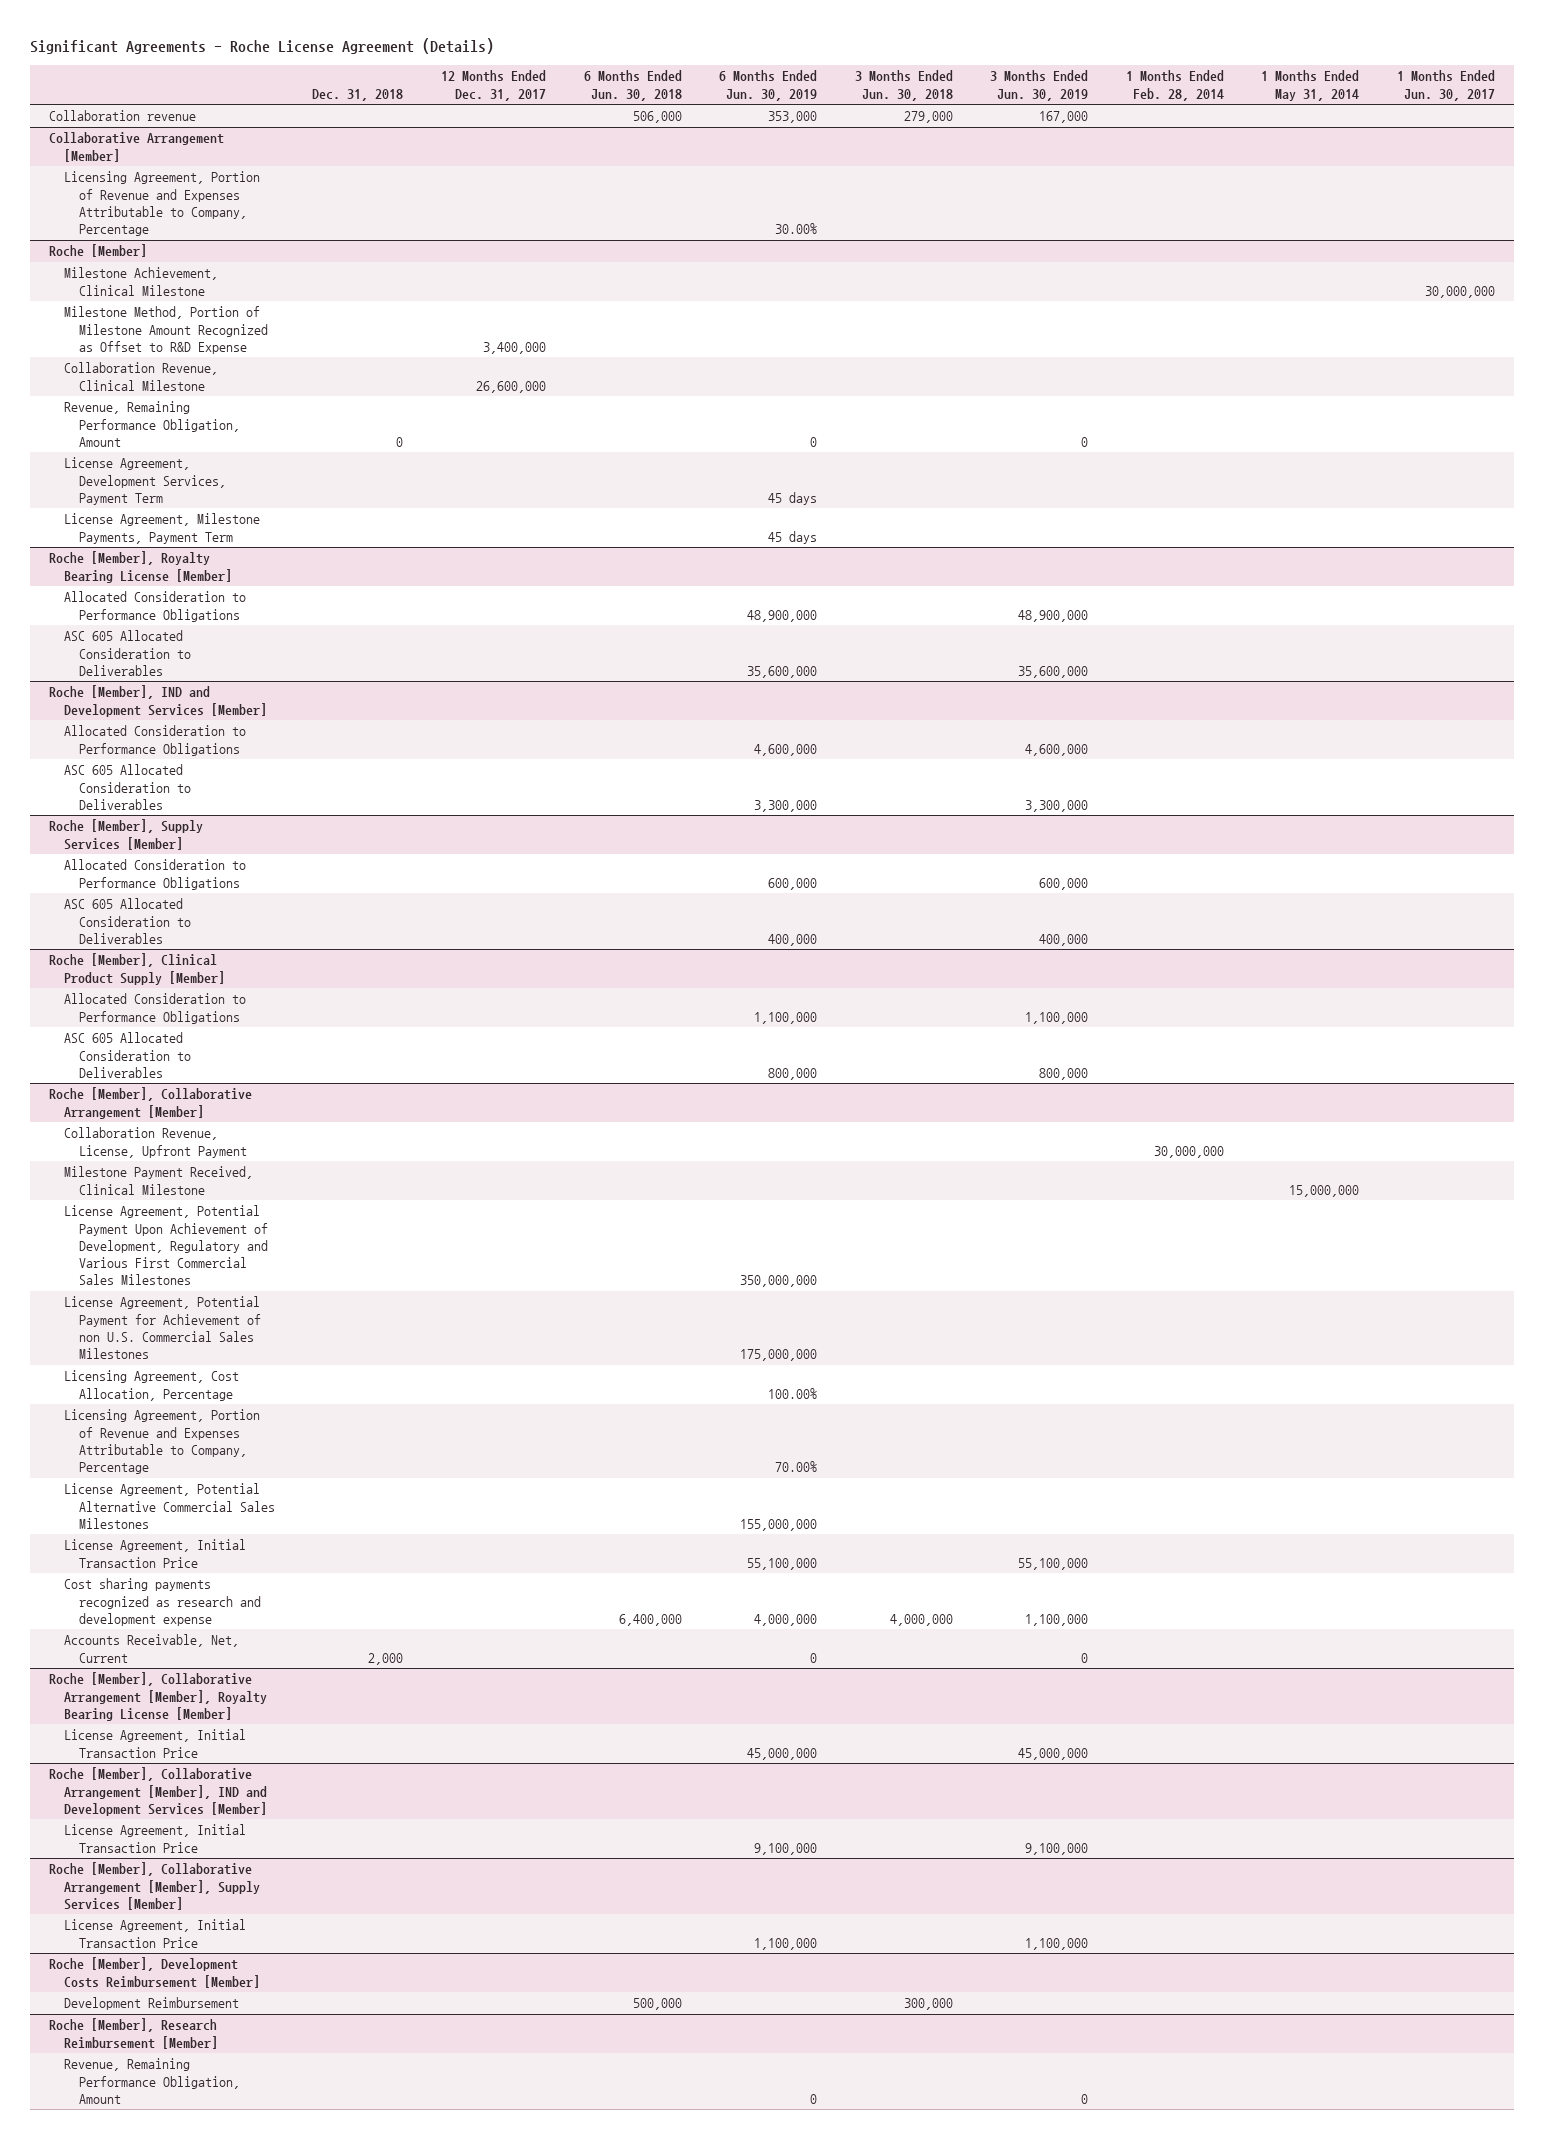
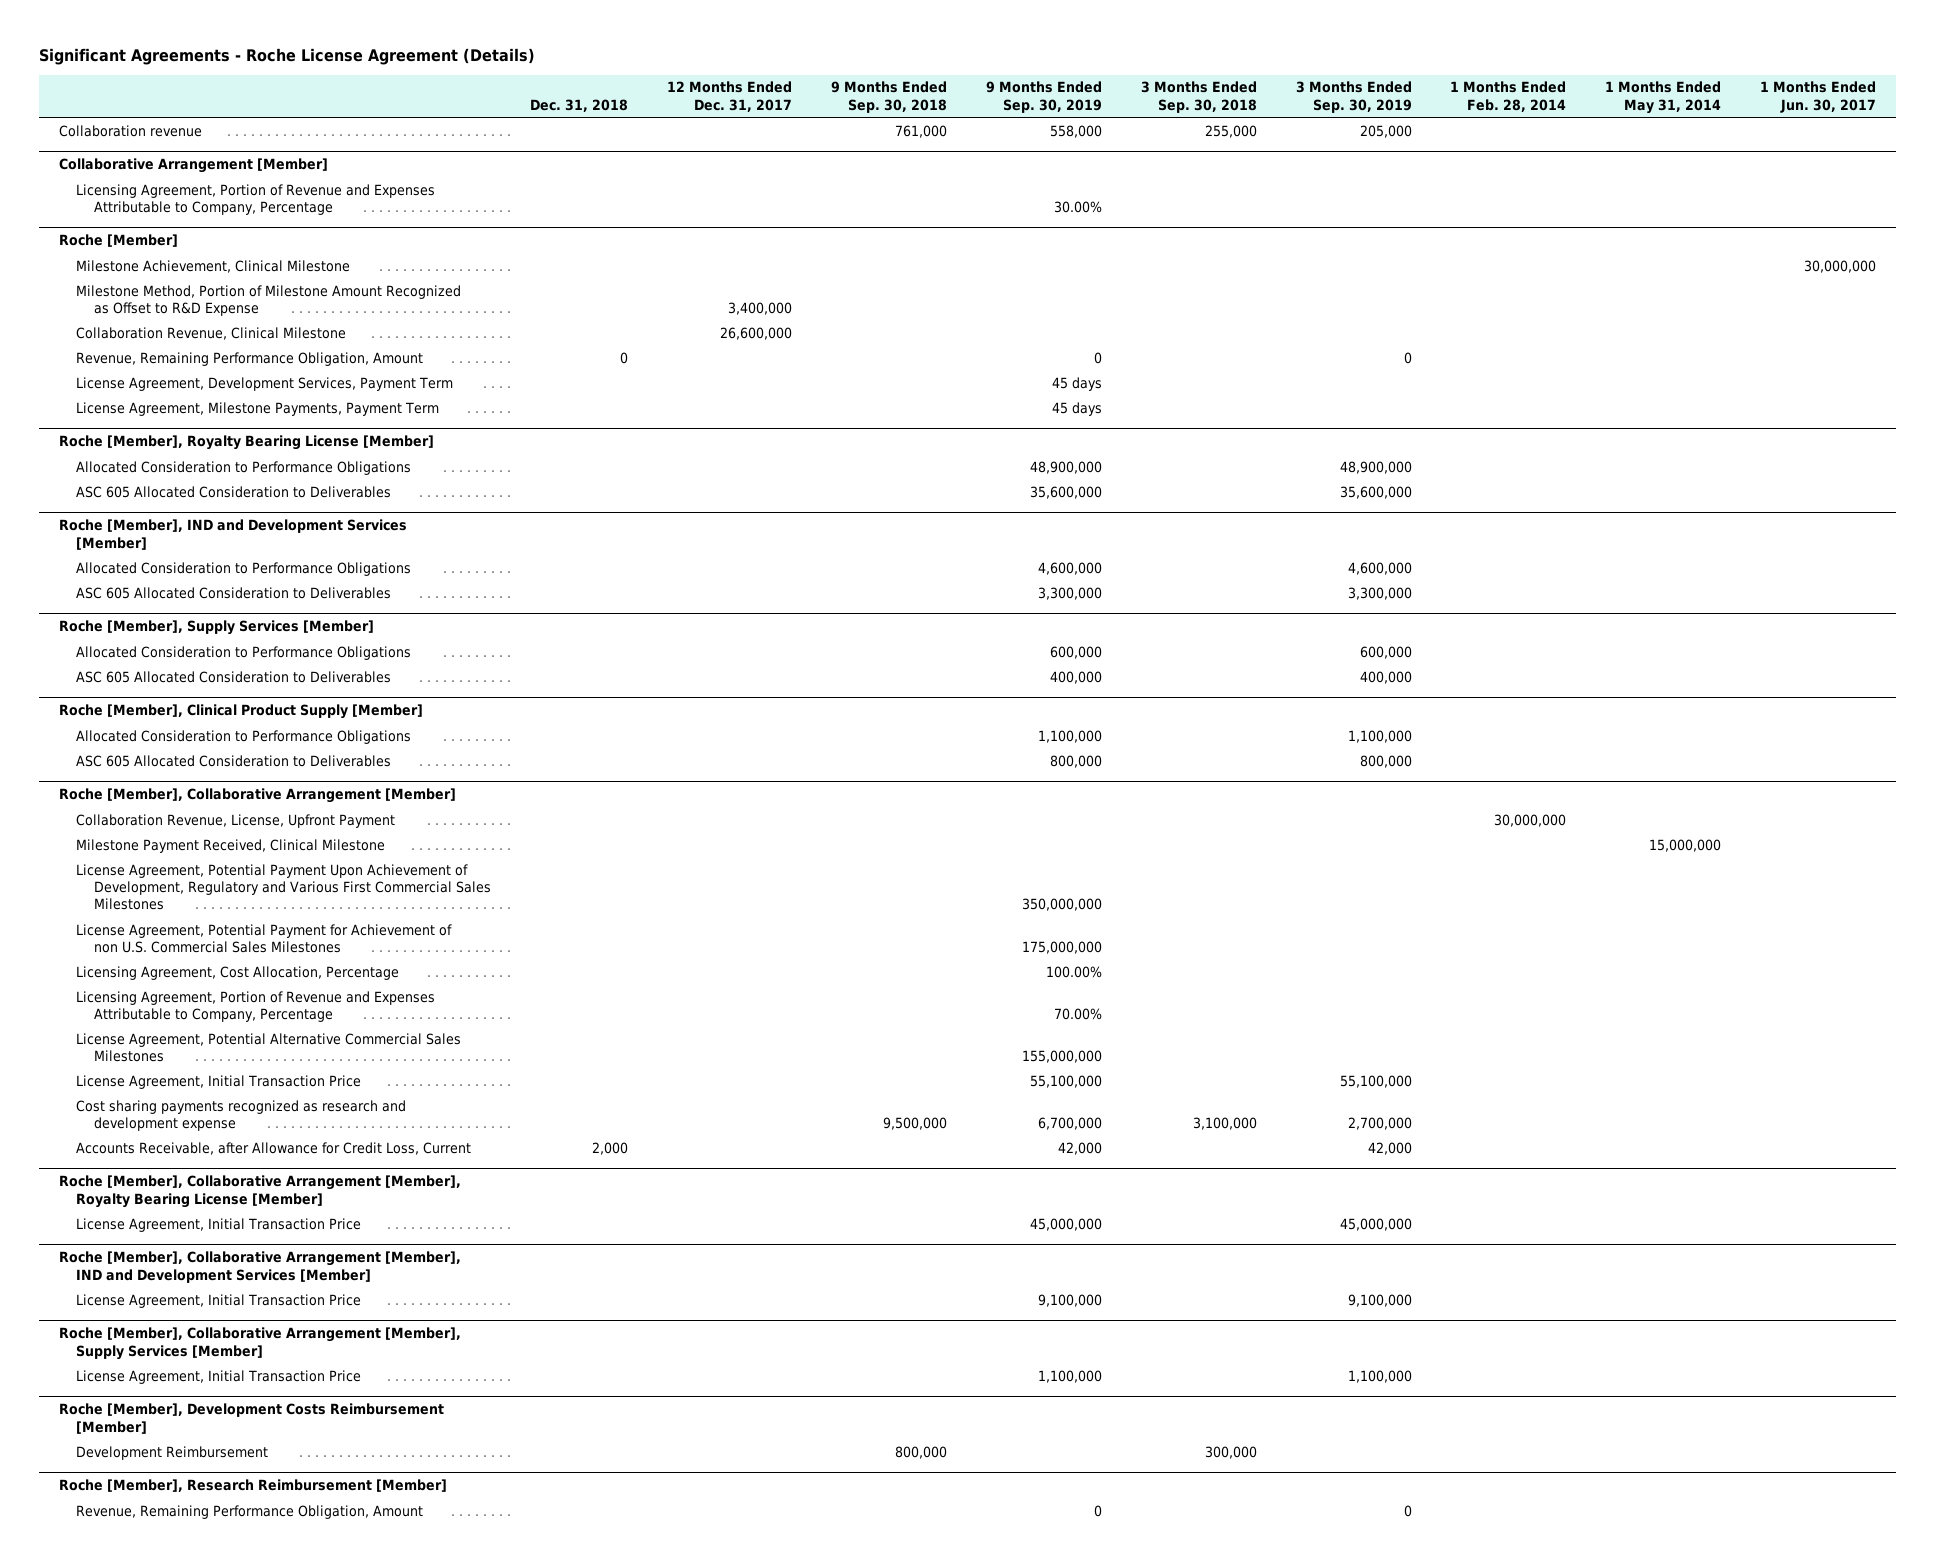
[583,70,682,101] 6 Months Ended Jun. 30, 2018 -> none
[719,70,818,101] 6 Months Ended Jun. 30, 2019 -> none
[854,70,953,101] 3 Months Ended Jun. 30, 2018 -> none
[990,70,1089,101] 3 Months Ended Jun. 30, 2019 -> none
none -> [830,81,947,113] 9 Months Ended Sep. 30, 2018
none -> [985,81,1102,113] 9 Months Ended Sep. 30, 2019
none -> [1140,81,1257,113] 3 Months Ended Sep. 30, 2018
none -> [1295,81,1412,113] 3 Months Ended Sep. 30, 2019
[63,1634,239,1663] Accounts Receivable, Net, Current -> [76,1141,472,1155] Accounts Receivable, after Allowance for Credit Loss, Current

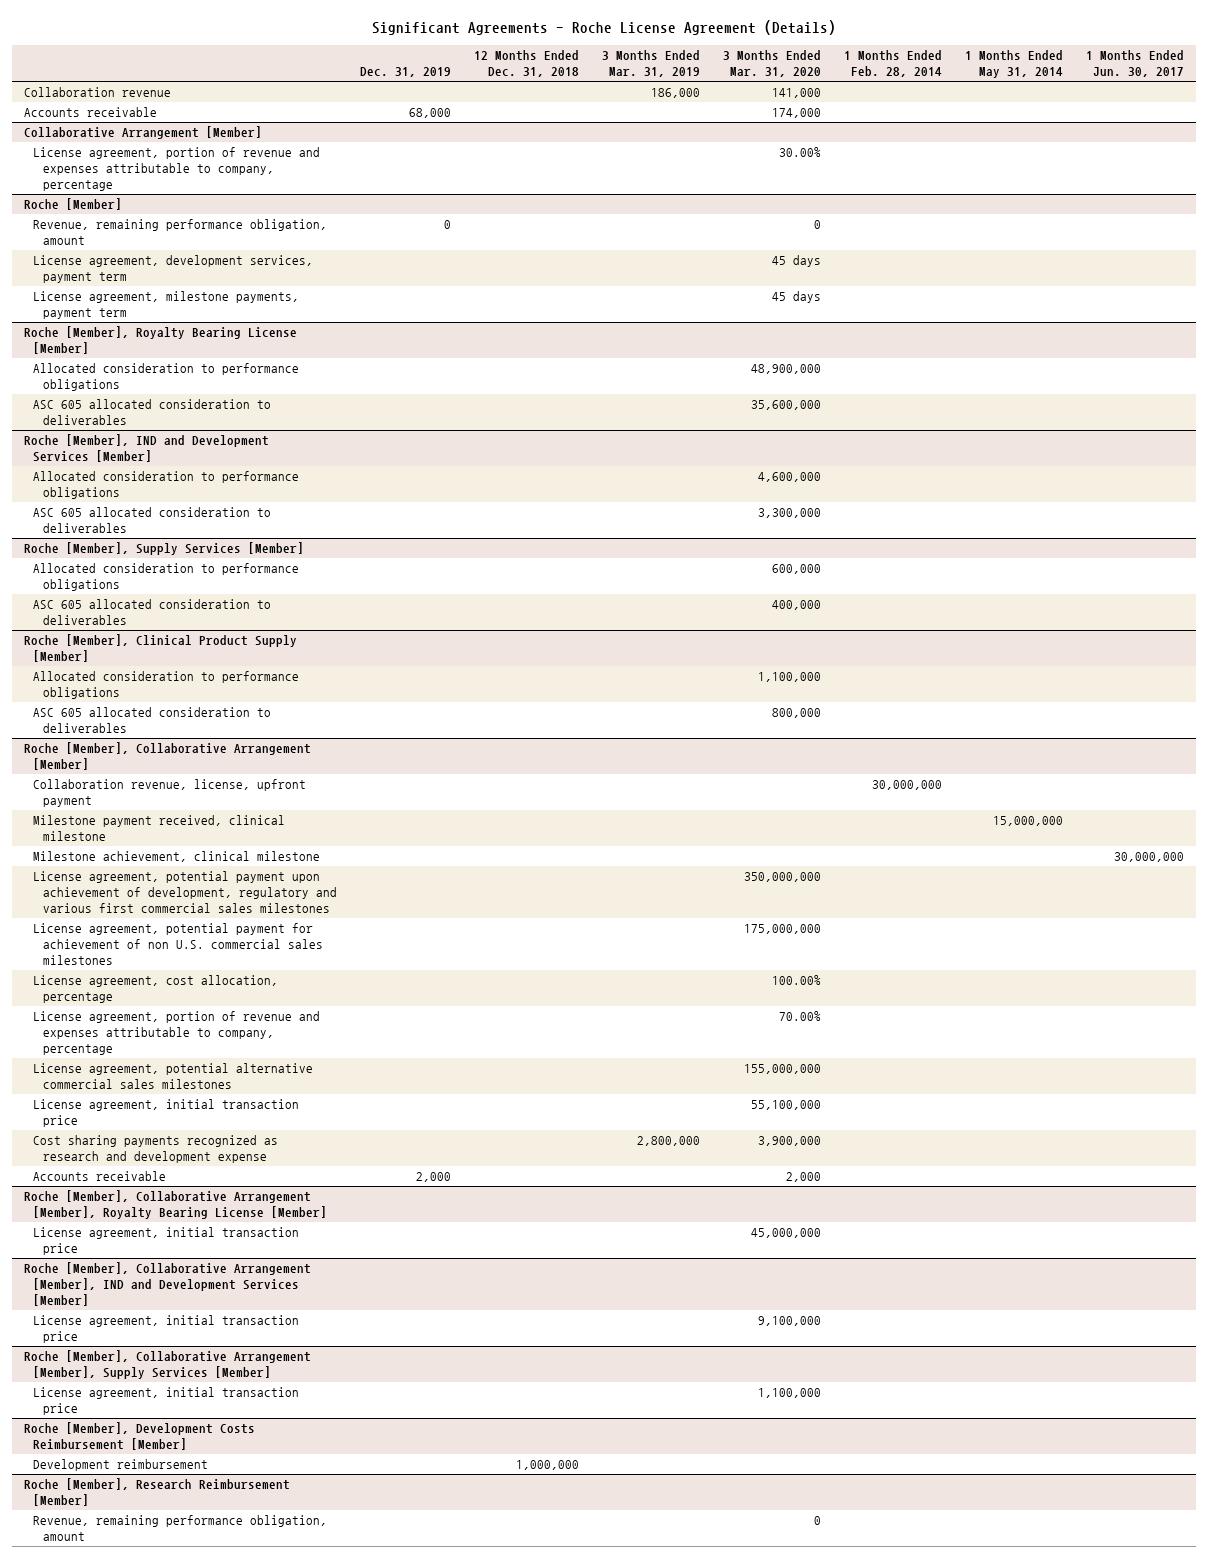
[530,98,629,112] Dec. 31, 2018 -> none
[666,81,792,112] 12 Months Ended Dec. 31, 2017 -> none
[830,81,947,113] 9 Months Ended Sep. 30, 2018 -> none
[985,81,1102,113] 9 Months Ended Sep. 30, 2019 -> none
[1140,81,1257,113] 3 Months Ended Sep. 30, 2018 -> none
[1295,81,1412,113] 3 Months Ended Sep. 30, 2019 -> none
none -> [359,67,451,78] Dec. 31, 2019
none -> [473,50,579,78] 12 Months Ended Dec. 31, 2018
none -> [601,50,700,78] 3 Months Ended Mar. 31, 2019
none -> [722,50,821,78] 3 Months Ended Mar. 31, 2020
none -> [24,107,158,118] Accounts receivable
[76,183,436,215] Licensing Agreement, Portion of Revenue and Expenses Attributable to Company, Percentage -> [33,147,321,192] License agreement, portion of revenue and expenses attributable to company, percentage
[76,259,351,273] Milestone Achievement, Clinical Milestone -> none
[76,284,462,316] Milestone Method, Portion of Milestone Amount Recognized as Offset to R&D Expense -> none
[76,326,347,340] Collaboration Revenue, Clinical Milestone -> none
[76,351,424,366] Revenue, Remaining Performance Obligation, Amount -> [33,219,328,246] Revenue, remaining performance obligation, amount
[76,376,454,391] License Agreement, Development Services, Payment Term -> [33,255,314,284] License agreement, development services, payment term
[76,401,440,416] License Agreement, Milestone Payments, Payment Term -> [33,291,300,320] License agreement, milestone payments, payment term
[76,460,412,475] Allocated Consideration to Performance Obligations -> [33,363,300,392] Allocated consideration to performance obligations
[76,485,392,498] ASC 605 Allocated Consideration to Deliverables -> [33,399,272,426] ASC 605 allocated consideration to deliverables
[76,561,412,576] Allocated Consideration to Performance Obligations -> [33,471,300,500] Allocated consideration to performance obligations
[76,586,392,599] ASC 605 Allocated Consideration to Deliverables -> [33,507,272,534] ASC 605 allocated consideration to deliverables
[76,645,412,660] Allocated Consideration to Performance Obligations -> [33,563,300,592] Allocated consideration to performance obligations
[76,670,392,683] ASC 605 Allocated Consideration to Deliverables -> [33,599,272,626] ASC 605 allocated consideration to deliverables
[76,729,412,744] Allocated Consideration to Performance Obligations -> [33,671,300,700] Allocated consideration to performance obligations
[76,754,392,767] ASC 605 Allocated Consideration to Deliverables -> [33,707,272,734] ASC 605 allocated consideration to deliverables
[76,813,396,828] Collaboration Revenue, License, Upfront Payment -> [33,779,307,808] Collaboration revenue, license, upfront payment
[76,838,386,853] Milestone Payment Received, Clinical Milestone -> [33,815,286,842] Milestone payment received, clinical milestone
none -> [33,851,321,863] Milestone achievement, clinical milestone
[76,863,492,911] License Agreement, Potential Payment Upon Achievement of Development, Regulatory and Various First Commercial Sales Milestones -> [33,871,337,914] License agreement, potential payment upon achievement of development, regulatory and various first commercial sales milestones
[76,923,453,953] License Agreement, Potential Payment for Achievement of non U.S. Commercial Sales Milestones -> [33,923,323,966] License agreement, potential payment for achievement of non U.S. commercial sales milestones
[76,965,400,980] Licensing Agreement, Cost Allocation, Percentage -> [33,975,279,1004] License agreement, cost allocation, percentage
[76,990,436,1022] Licensing Agreement, Portion of Revenue and Expenses Attributable to Company, Percentage -> [33,1011,321,1056] License agreement, portion of revenue and expenses attributable to company, percentage
[76,1032,462,1062] License Agreement, Potential Alternative Commercial Sales Milestones -> [33,1063,314,1090] License agreement, potential alternative commercial sales milestones
[76,1074,362,1089] License Agreement, Initial Transaction Price -> [33,1099,300,1128] License agreement, initial transaction price
[76,1141,472,1155] Accounts Receivable, after Allowance for Credit Loss, Current -> [33,1171,167,1182] Accounts receivable
[76,1217,362,1232] License Agreement, Initial Transaction Price -> [33,1227,300,1256] License agreement, initial transaction price
[76,1293,362,1308] License Agreement, Initial Transaction Price -> [33,1315,300,1344] License agreement, initial transaction price
[76,1369,362,1384] License Agreement, Initial Transaction Price -> [33,1387,300,1416] License agreement, initial transaction price
[76,1445,269,1460] Development Reimbursement -> [33,1459,209,1472] Development reimbursement
[76,1504,424,1519] Revenue, Remaining Performance Obligation, Amount -> [33,1515,328,1542] Revenue, remaining performance obligation, amount

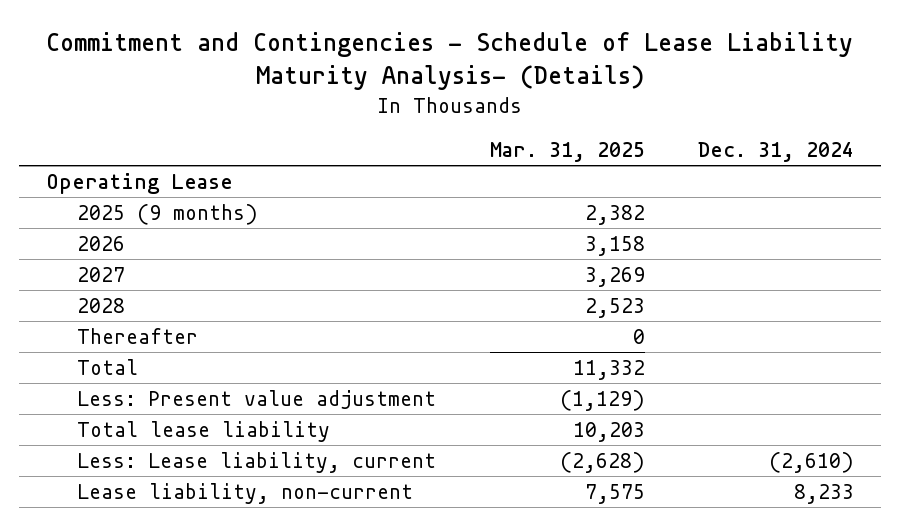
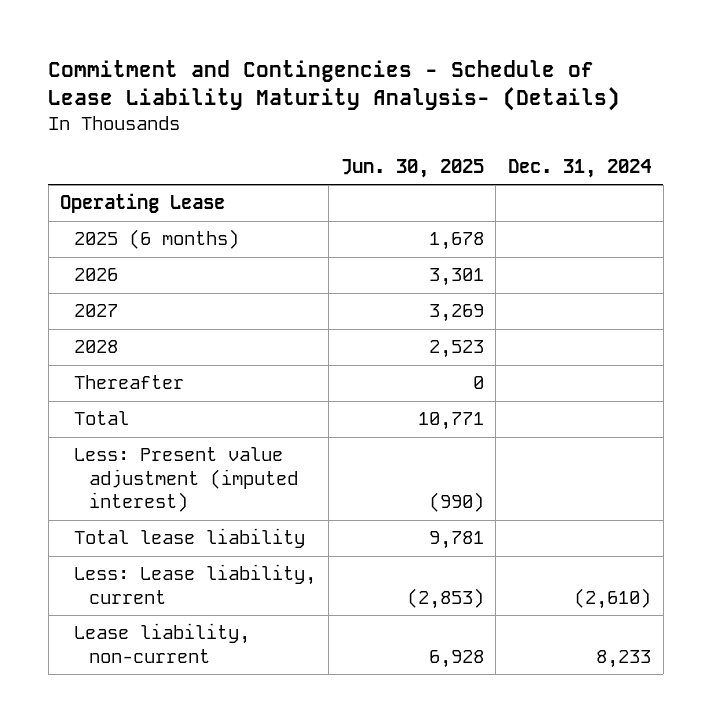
[489,141,645,162] Mar. 31, 2025 -> none
none -> [340,159,484,179] Jun. 30, 2025
[76,203,258,225] 2025 (9 months) -> [74,229,240,250] 2025 (6 months)
[76,389,436,409] Less: Present value adjustment -> [74,447,298,513] Less: Present value adjustment (imputed interest)

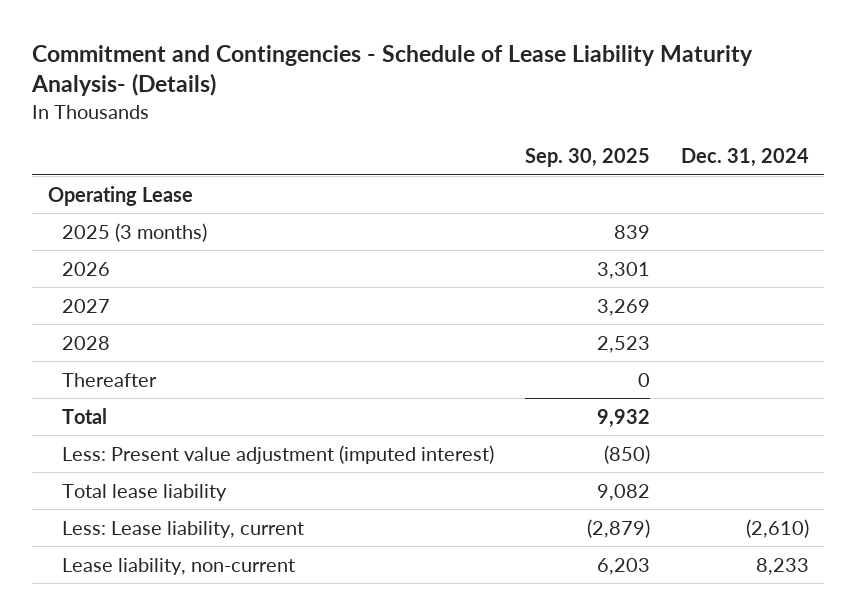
[340,159,484,179] Jun. 30, 2025 -> none
none -> [524,148,650,168] Sep. 30, 2025
[74,229,240,250] 2025 (6 months) -> [61,222,207,242] 2025 (3 months)

